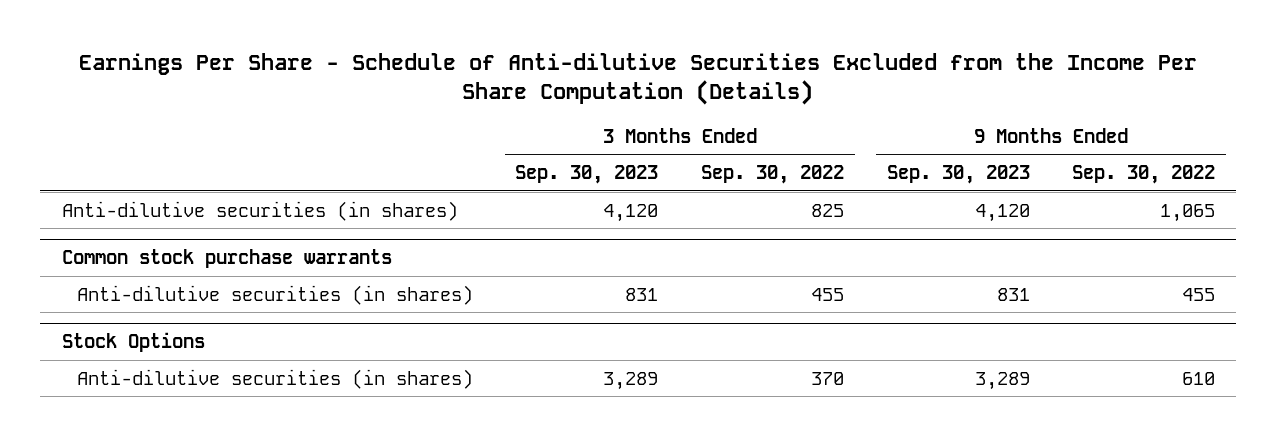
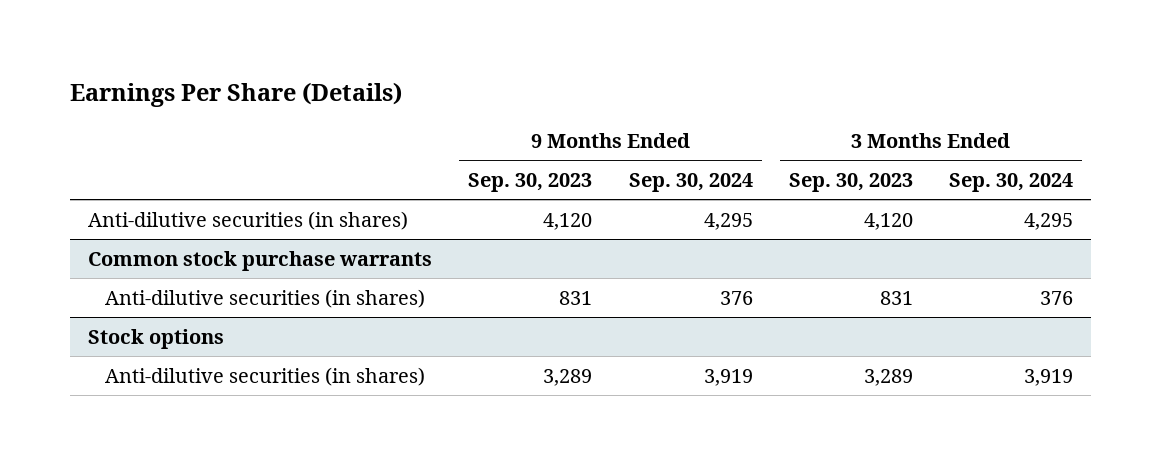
[79,52,1198,106] Earnings Per Share - Schedule of Anti-dilutive Securities Excluded from the Income Per Share Computation (Details) -> [69,82,402,108] Earnings Per Share (Details)
[700,165,844,185] Sep. 30, 2022 -> none
[1072,165,1216,185] Sep. 30, 2022 -> none
none -> [628,173,753,193] Sep. 30, 2024
none -> [949,173,1074,193] Sep. 30, 2024
[61,332,205,353] Stock Options -> [88,328,225,349] Stock options

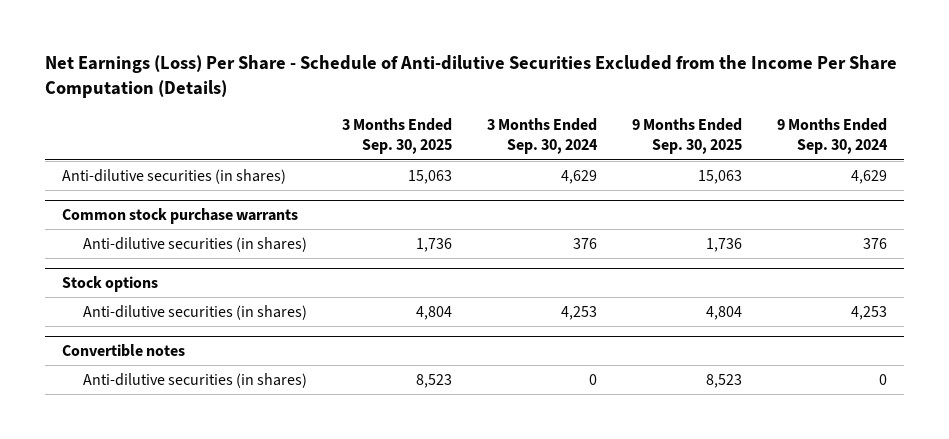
[69,82,402,108] Earnings Per Share (Details) -> [44,55,897,99] Net Earnings (Loss) Per Share - Schedule of Anti-dilutive Securities Excluded from the Income Per Share Computation (Details)
[468,173,593,193] Sep. 30, 2023 -> none
[788,173,913,193] Sep. 30, 2023 -> none
none -> [341,118,452,155] 3 Months Ended Sep. 30, 2025
none -> [631,118,742,155] 9 Months Ended Sep. 30, 2025
[703,212,753,230] 4,295 -> [850,169,887,184] 4,629
[1024,212,1074,230] 4,295 -> [560,169,597,184] 4,629
[703,368,753,386] 3,919 -> [850,305,887,320] 4,253
[1024,368,1074,386] 3,919 -> [560,305,597,320] 4,253
none -> [62,343,186,357] Convertible notes
none -> [82,372,307,388] Anti-dilutive securities (in shares)

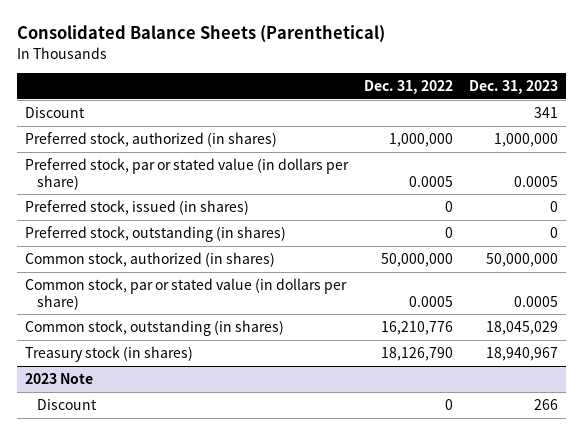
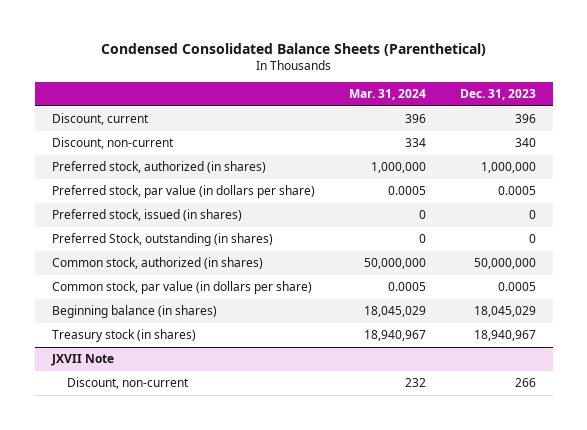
[17,25,386,44] Consolidated Balance Sheets (Parenthetical) -> [100,42,486,56] Condensed Consolidated Balance Sheets (Parenthetical)
[364,80,454,95] Dec. 31, 2022 -> none
none -> [348,89,426,101] Mar. 31, 2024
none -> [51,113,149,126] Discount, current
[25,107,86,119] Discount -> [51,137,174,150] Discount, non-current
[533,107,558,119] 341 -> [514,138,536,148] 340
[25,158,350,190] Preferred stock, par or stated value (in dollars per share) -> [51,185,315,199] Preferred stock, par value (in dollars per share)
[25,226,287,243] Preferred stock, outstanding (in shares) -> [51,233,273,247] Preferred Stock, outstanding (in shares)
[25,278,348,310] Common stock, par or stated value (in dollars per share) -> [51,281,312,295] Common stock, par value (in dollars per share)
[25,320,285,337] Common stock, outstanding (in shares) -> [51,305,217,319] Beginning balance (in shares)
[25,373,94,385] 2023 Note -> none
none -> [50,354,114,367] JXVII Note
[36,399,97,411] Discount -> [66,377,189,390] Discount, non-current

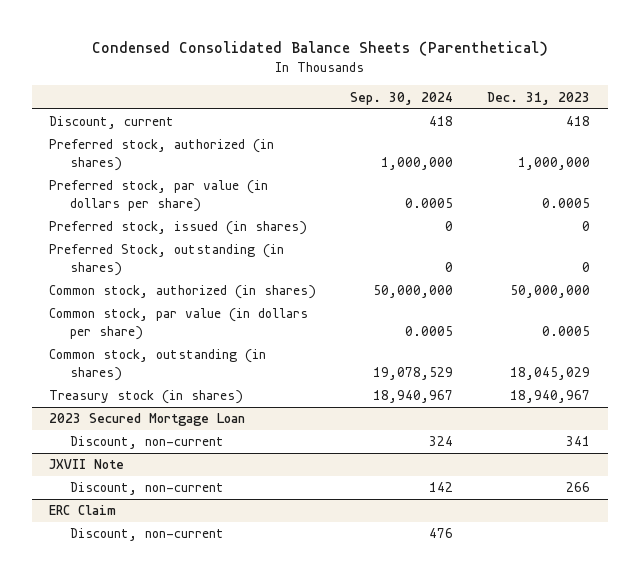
[348,89,426,101] Mar. 31, 2024 -> none
none -> [350,91,454,105] Sep. 30, 2024
[51,137,174,150] Discount, non-current -> none
[514,114,536,124] 396 -> [566,116,591,127] 418
[51,305,217,319] Beginning balance (in shares) -> [49,349,267,381] Common stock, outstanding (in shares)
none -> [49,413,246,427] 2023 Secured Mortgage Loan
none -> [70,436,225,450] Discount, non-current
none -> [49,505,117,516] ERC Claim
none -> [70,528,225,542] Discount, non-current

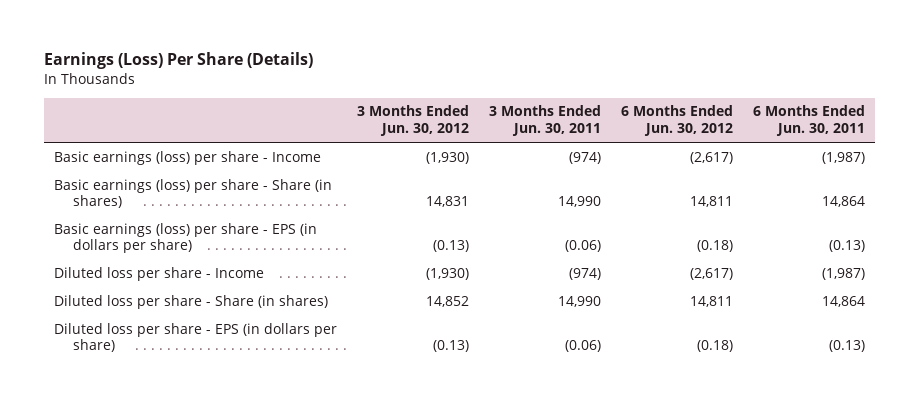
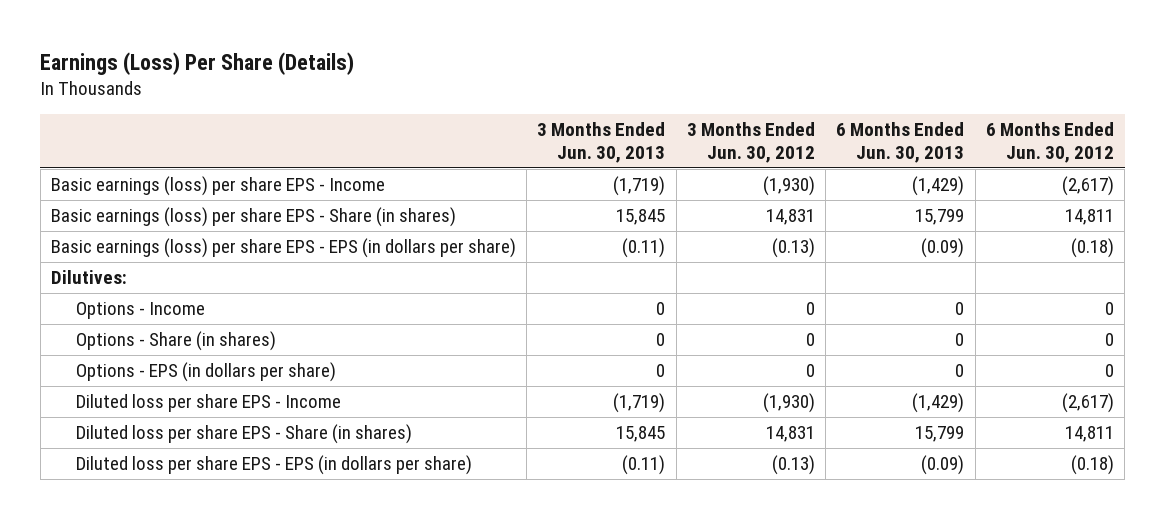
[488,105,601,137] 3 Months Ended Jun. 30, 2011 -> none
[752,105,865,137] 6 Months Ended Jun. 30, 2011 -> none
none -> [537,122,666,164] 3 Months Ended Jun. 30, 2013
none -> [836,122,965,164] 6 Months Ended Jun. 30, 2013
[53,150,321,165] Basic earnings (loss) per share - Income -> [50,176,385,197] Basic earnings (loss) per share EPS - Income
[53,178,332,209] Basic earnings (loss) per share - Share (in shares) -> [50,207,456,228] Basic earnings (loss) per share EPS - Share (in shares)
[53,222,317,254] Basic earnings (loss) per share - EPS (in dollars per share) -> [50,238,516,259] Basic earnings (loss) per share EPS - EPS (in dollars per share)
none -> [50,270,127,285] Dilutives:
none -> [75,302,205,320] Options - Income
none -> [75,331,276,352] Options - Share (in shares)
none -> [75,362,336,383] Options - EPS (in dollars per share)
[53,266,264,281] Diluted loss per share - Income -> [75,394,341,413] Diluted loss per share EPS - Income
[53,294,328,309] Diluted loss per share - Share (in shares) -> [75,424,412,445] Diluted loss per share EPS - Share (in shares)
[425,295,469,307] 14,852 -> [765,426,815,443] 14,831
[53,322,337,353] Diluted loss per share - EPS (in dollars per share) -> [75,455,472,476] Diluted loss per share EPS - EPS (in dollars per share)

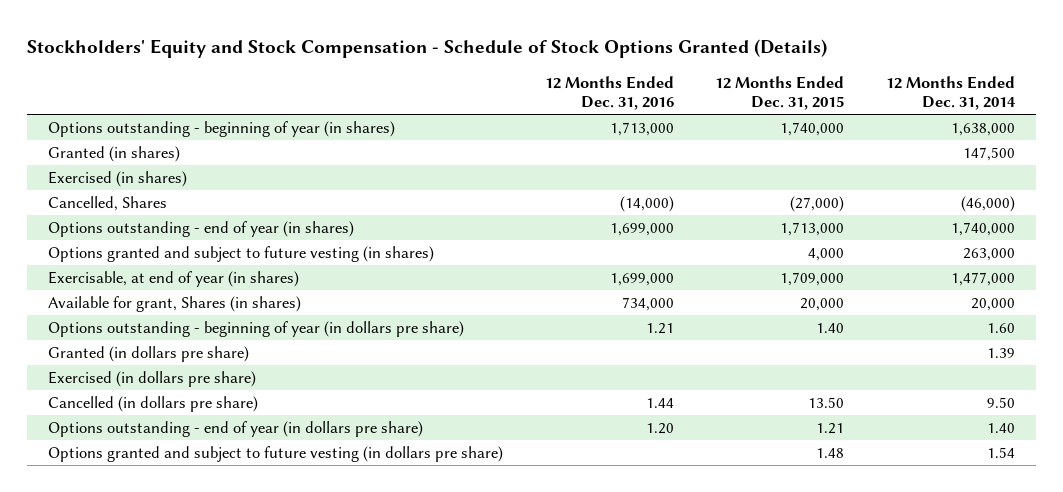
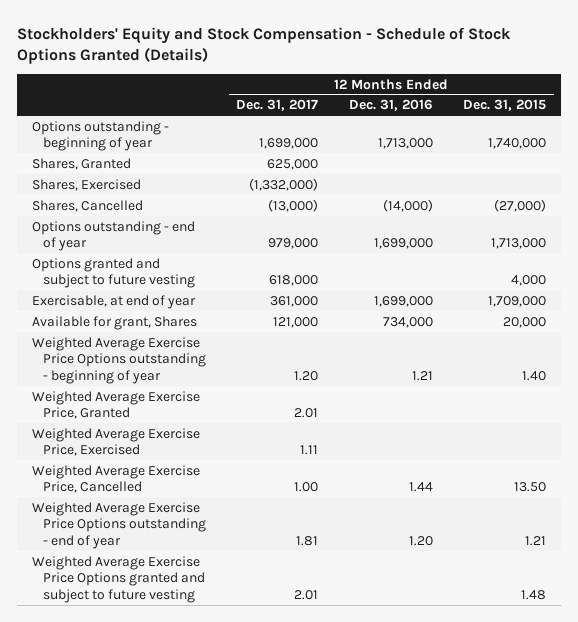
[885,75,1016,111] 12 Months Ended Dec. 31, 2014 -> none
none -> [236,99,319,112] Dec. 31, 2017
[48,120,396,137] Options outstanding - beginning of year (in shares) -> [32,120,170,152] Options outstanding - beginning of year
[48,145,181,162] Granted (in shares) -> [32,157,132,170] Shares, Granted
[48,170,188,187] Exercised (in shares) -> [32,178,142,191] Shares, Exercised
[48,195,168,211] Cancelled, Shares -> [32,199,144,212] Shares, Cancelled
[48,220,355,237] Options outstanding - end of year (in shares) -> [32,220,196,252] Options outstanding - end of year
[48,245,435,262] Options granted and subject to future vesting (in shares) -> [32,257,196,289] Options granted and subject to future vesting
[48,270,300,287] Exercisable, at end of year (in shares) -> [32,294,197,309] Exercisable, at end of year
[48,295,302,312] Available for grant, Shares (in shares) -> [32,315,198,330] Available for grant, Shares
[48,320,465,337] Options outstanding - beginning of year (in dollars pre share) -> [32,336,207,385] Weighted Average Exercise Price Options outstanding - beginning of year
[48,345,250,362] Granted (in dollars pre share) -> [32,390,201,420] Weighted Average Exercise Price, Granted
[48,370,257,387] Exercised (in dollars pre share) -> [32,427,201,457] Weighted Average Exercise Price, Exercised
[48,395,259,412] Cancelled (in dollars pre share) -> [32,464,201,494] Weighted Average Exercise Price, Cancelled
[48,420,424,437] Options outstanding - end of year (in dollars pre share) -> [32,501,207,550] Weighted Average Exercise Price Options outstanding - end of year
[48,445,504,462] Options granted and subject to future vesting (in dollars pre share) -> [32,555,206,604] Weighted Average Exercise Price Options granted and subject to future vesting

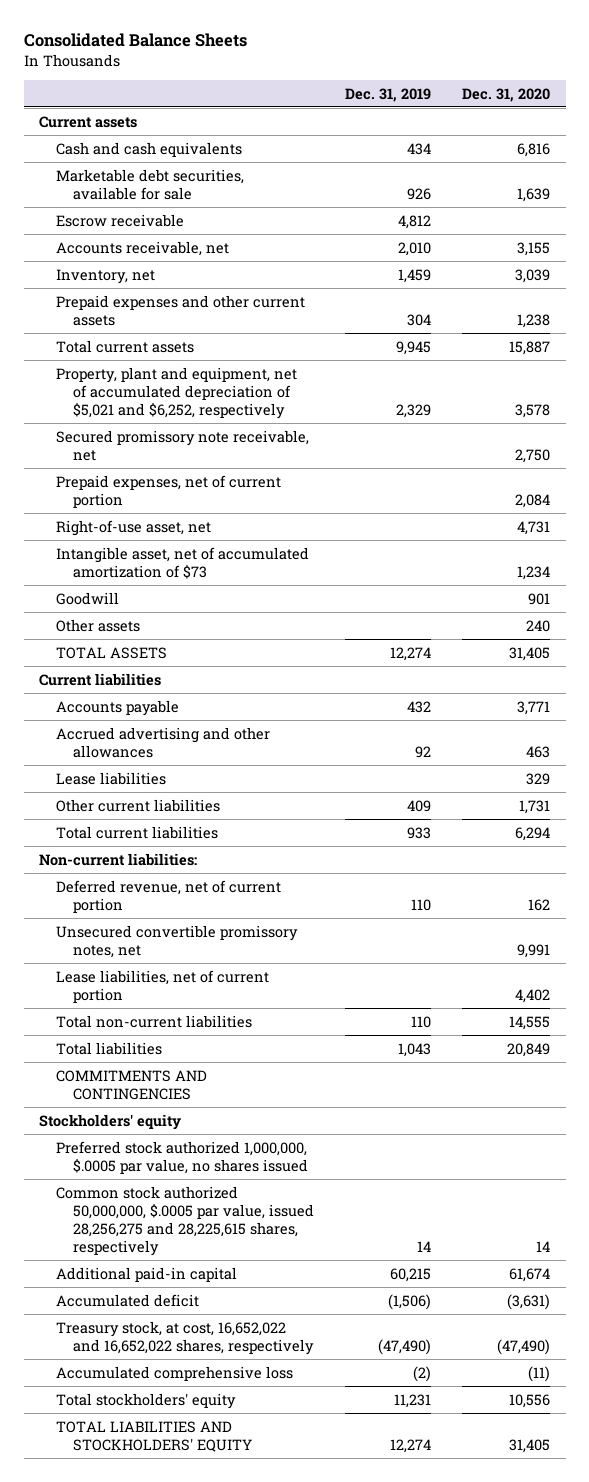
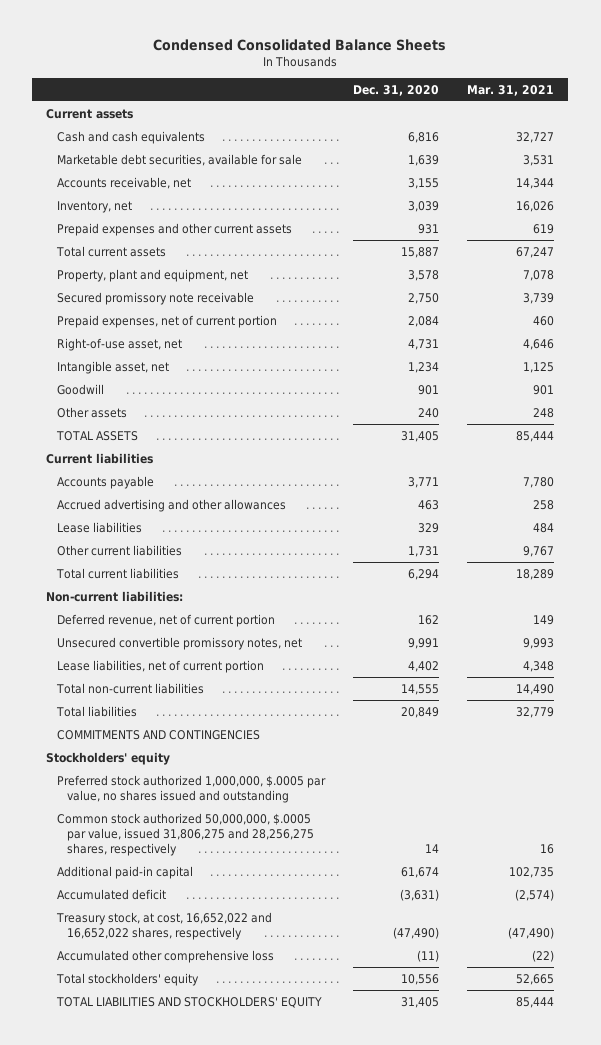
[23,33,247,48] Consolidated Balance Sheets -> [153,39,447,52] Condensed Consolidated Balance Sheets
[345,87,432,102] Dec. 31, 2019 -> none
none -> [467,84,555,96] Mar. 31, 2021
[56,213,185,227] Escrow receivable -> none
[517,313,551,328] 1,238 -> [418,223,440,234] 931
[56,366,298,419] Property, plant and equipment, net of accumulated depreciation of $5,021 and $6,252, respectively -> [56,268,248,282] Property, plant and equipment, net
[56,429,310,461] Secured promissory note receivable, net -> [56,291,254,305] Secured promissory note receivable
[56,546,310,579] Intangible asset, net of accumulated amortization of $73 -> [56,360,169,374] Intangible asset, net
[56,1140,309,1174] Preferred stock authorized 1,000,000, $.0005 par value, no shares issued -> [56,774,326,803] Preferred stock authorized 1,000,000, $.0005 par value, no shares issued and outstanding
[56,1185,315,1256] Common stock authorized 50,000,000, $.0005 par value, issued 28,256,275 and 28,225,615 shares, respectively -> [56,812,315,856] Common stock authorized 50,000,000, $.0005 par value, issued 31,806,275 and 28,256,275 shares, respectively
[56,1365,294,1381] Accumulated comprehensive loss -> [56,949,274,963] Accumulated other comprehensive loss

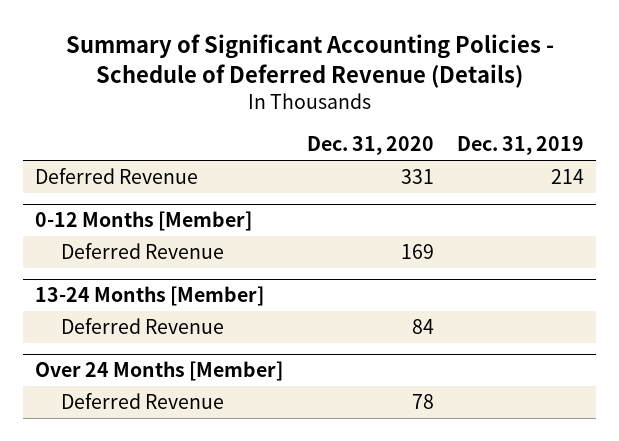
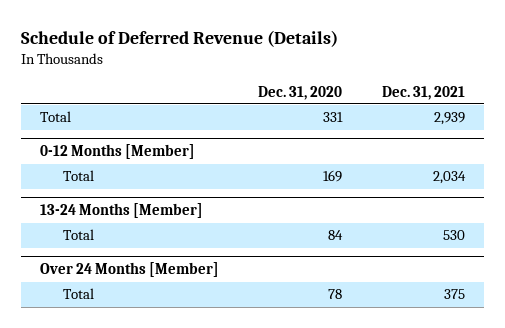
[65,34,554,89] Summary of Significant Accounting Policies - Schedule of Deferred Revenue (Details) -> [20,29,338,47] Schedule of Deferred Revenue (Details)
[457,136,585,156] Dec. 31, 2019 -> none
none -> [381,85,465,100] Dec. 31, 2021
[34,167,198,184] Deferred Revenue -> [40,111,72,123] Total
[60,242,224,259] Deferred Revenue -> [63,170,95,182] Total
[60,317,224,334] Deferred Revenue -> [63,229,95,241] Total
[60,392,224,409] Deferred Revenue -> [63,288,95,300] Total

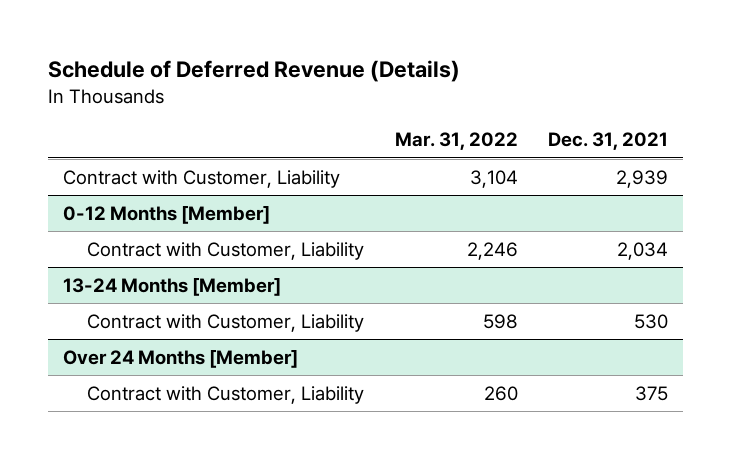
[258,85,343,100] Dec. 31, 2020 -> none
none -> [394,132,518,151] Mar. 31, 2022
[40,111,72,123] Total -> [62,169,340,188] Contract with Customer, Liability
[63,170,95,182] Total -> [87,241,365,260] Contract with Customer, Liability
[63,229,95,241] Total -> [87,313,365,332] Contract with Customer, Liability
[63,288,95,300] Total -> [87,385,365,404] Contract with Customer, Liability

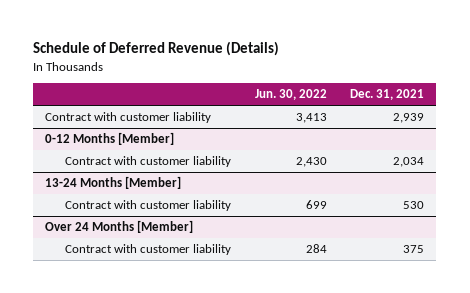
[394,132,518,151] Mar. 31, 2022 -> none
none -> [254,89,327,101] Jun. 30, 2022
[62,169,340,188] Contract with Customer, Liability -> [45,111,212,123] Contract with customer liability
[87,241,365,260] Contract with Customer, Liability -> [65,155,232,167] Contract with customer liability
[87,313,365,332] Contract with Customer, Liability -> [65,199,232,211] Contract with customer liability
[87,385,365,404] Contract with Customer, Liability -> [65,243,232,255] Contract with customer liability

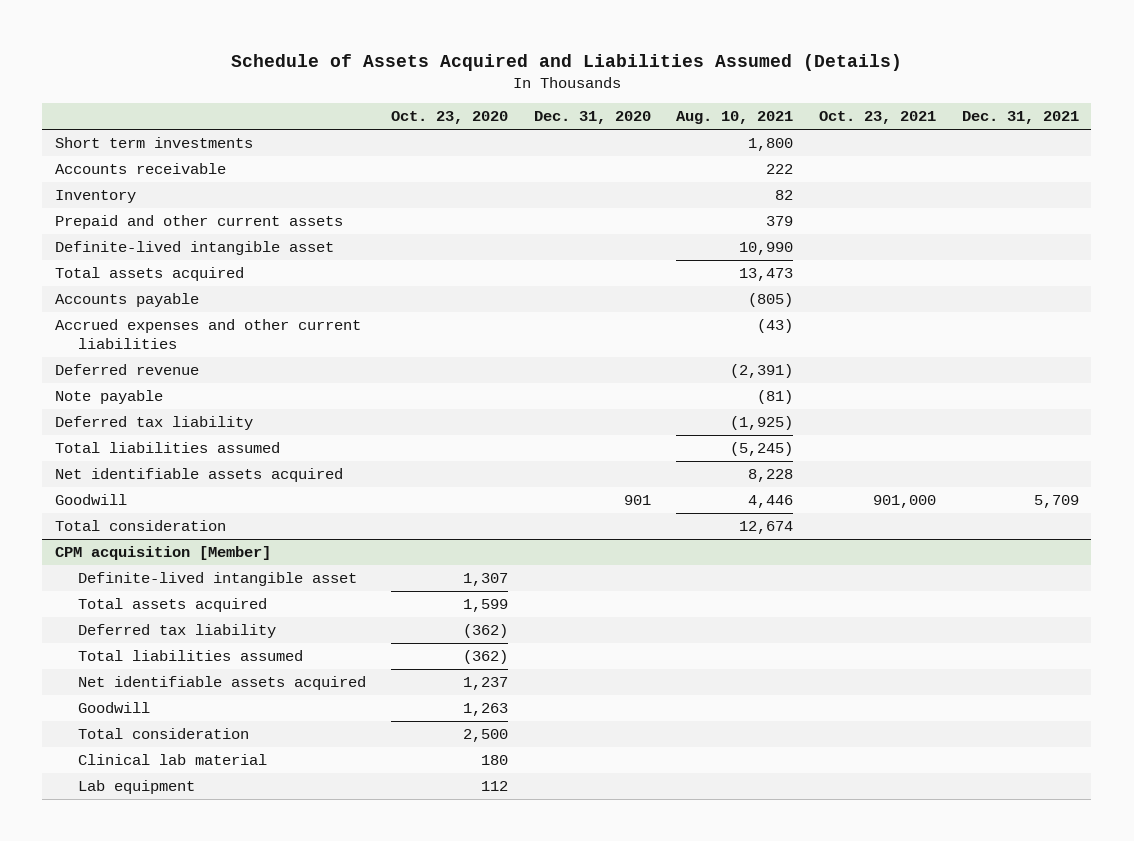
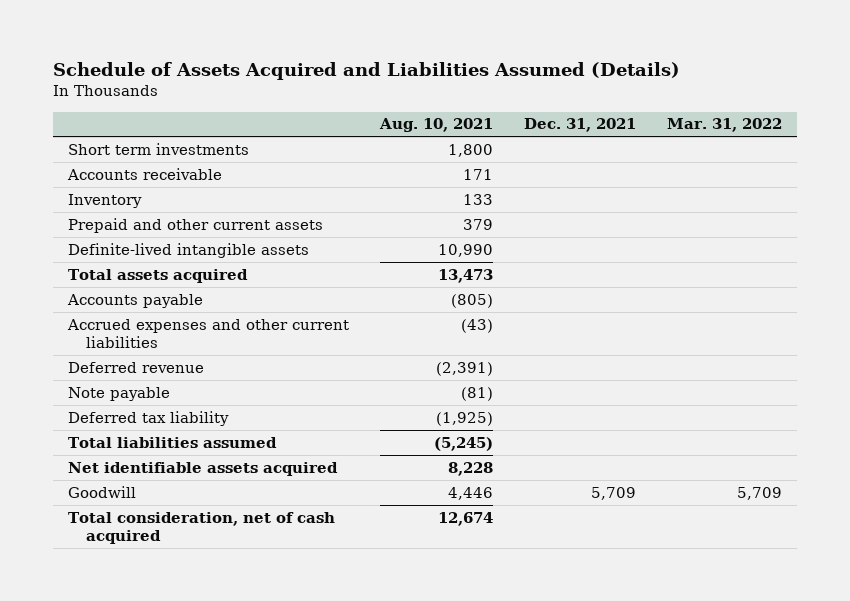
[391,111,509,125] Oct. 23, 2020 -> none
[533,111,651,125] Dec. 31, 2020 -> none
[818,111,936,125] Oct. 23, 2021 -> none
none -> [666,118,782,133] Mar. 31, 2022
[766,164,794,175] 222 -> [462,168,493,180] 171
[775,190,794,201] 82 -> [462,193,493,205] 133
[55,241,335,256] Definite-lived intangible asset -> [67,242,309,258] Definite-lived intangible assets
[55,546,272,561] CPM acquisition [Member] -> none
[77,572,357,587] Definite-lived intangible asset -> none
[77,598,267,613] Total assets acquired -> none
[77,624,276,639] Deferred tax liability -> none
[77,650,303,662] Total liabilities assumed -> none
[77,676,366,691] Net identifiable assets acquired -> none
[77,702,150,714] Goodwill -> none
[77,728,249,740] Total consideration -> none
[77,754,267,766] Clinical lab material -> none
[77,780,195,795] Lab equipment -> none
[55,520,227,532] Total consideration -> [67,511,335,545] Total consideration, net of cash acquired

